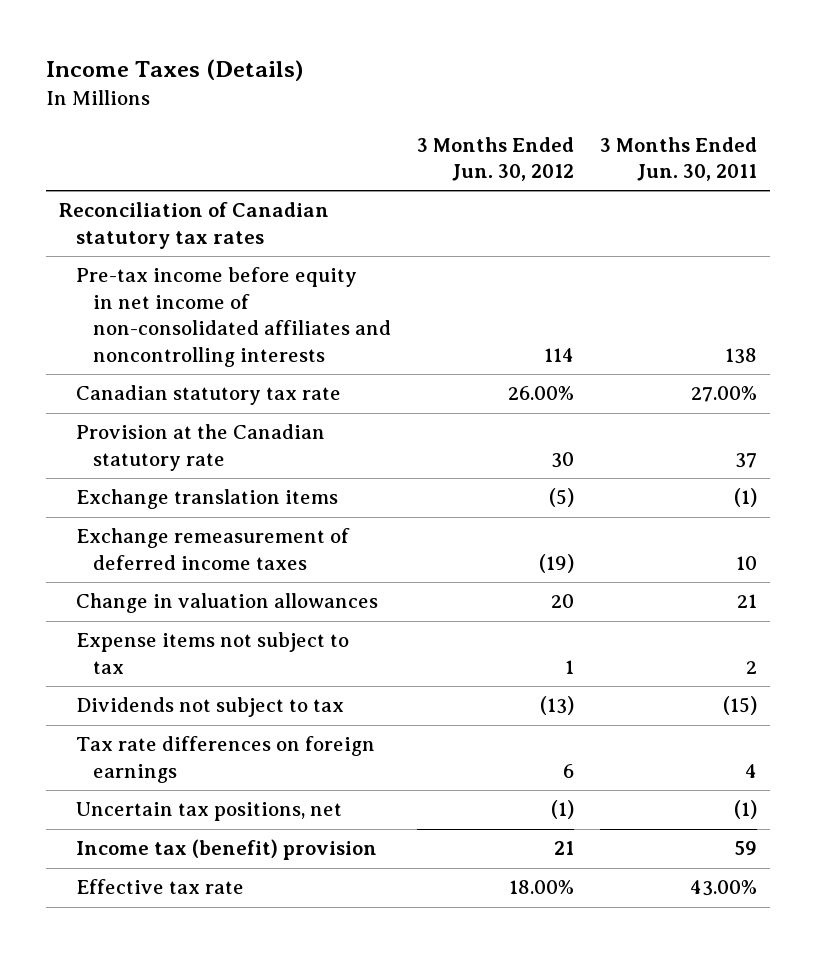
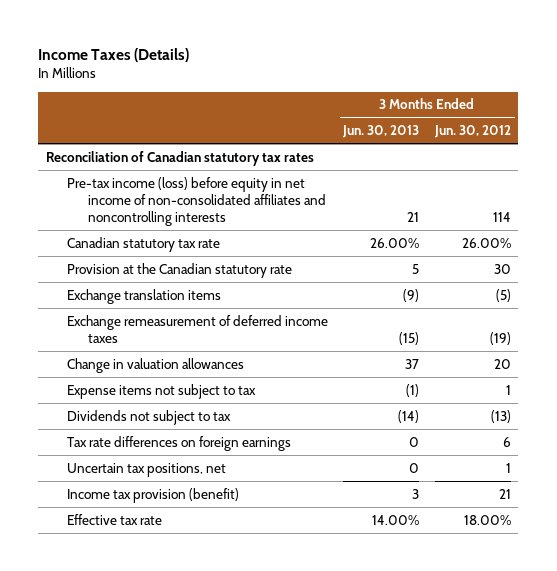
[600,136,758,182] 3 Months Ended Jun. 30, 2011 -> none
none -> [342,125,420,139] Jun. 30, 2013
[76,267,392,367] Pre-tax income before equity in net income of non-consolidated affiliates and noncontrolling interests -> [67,176,327,227] Pre-tax income (loss) before equity in net income of non-consolidated affiliates and noncontrolling interests
[551,800,575,820] (1) -> [505,462,511,473] 1
[76,839,378,861] Income tax (benefit) provision -> [67,487,240,503] Income tax provision (benefit)

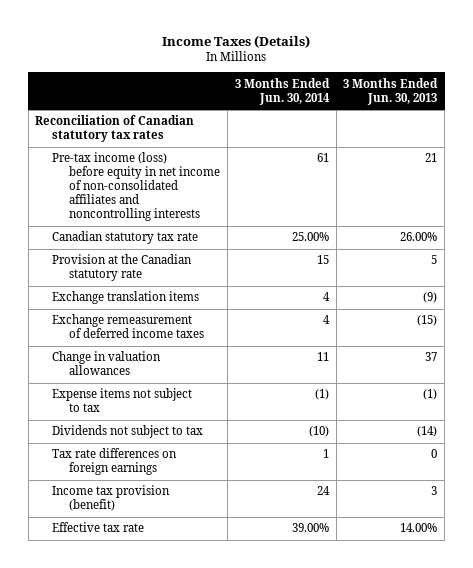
[433,125,511,139] Jun. 30, 2012 -> none
none -> [234,77,330,105] 3 Months Ended Jun. 30, 2014
[67,462,227,477] Uncertain tax positions, net -> none

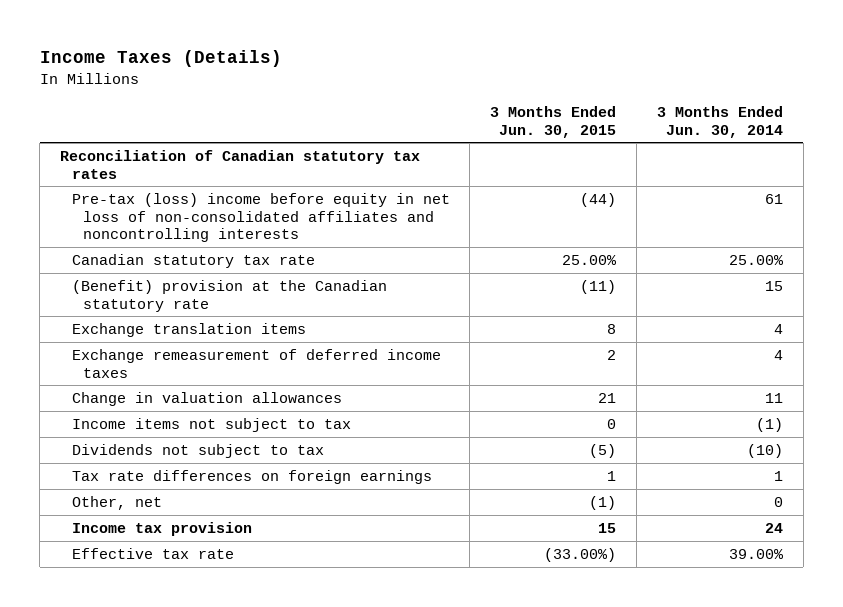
[343,77,439,105] 3 Months Ended Jun. 30, 2013 -> none
none -> [490,105,617,138] 3 Months Ended Jun. 30, 2015
[52,152,221,222] Pre-tax income (loss) before equity in net income of non-consolidated affiliates and noncontrolling interests -> [71,192,450,243] Pre-tax (loss) income before equity in net loss of non-consolidated affiliates and noncontrolling interests
[52,254,193,282] Provision at the Canadian statutory rate -> [71,279,387,312] (Benefit) provision at the Canadian statutory rate
[52,388,193,413] Expense items not subject to tax -> [71,417,351,432] Income items not subject to tax
none -> [71,495,162,510] Other, net
[52,485,171,512] Income tax provision (benefit) -> [71,521,252,536] Income tax provision

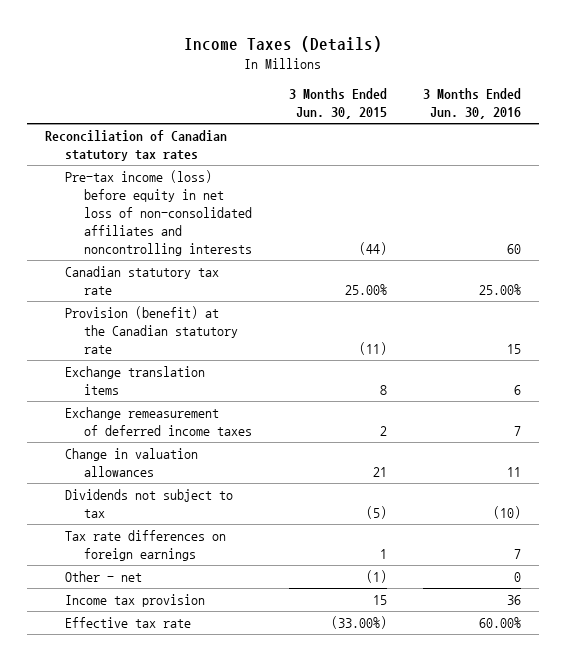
[656,105,783,138] 3 Months Ended Jun. 30, 2014 -> none
none -> [423,88,522,120] 3 Months Ended Jun. 30, 2016
[71,192,450,243] Pre-tax (loss) income before equity in net loss of non-consolidated affiliates and noncontrolling interests -> [64,169,253,256] Pre-tax income (loss) before equity in net loss of non-consolidated affiliates and noncontrolling interests
[71,279,387,312] (Benefit) provision at the Canadian statutory rate -> [64,305,239,354] Provision (benefit) at the Canadian statutory rate
[71,417,351,432] Income items not subject to tax -> none
[71,495,162,510] Other, net -> [64,570,142,582] Other - net

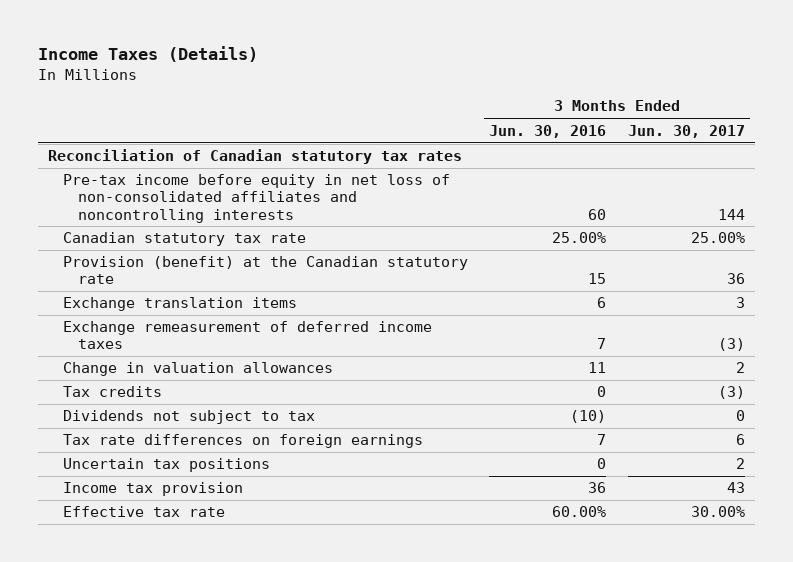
[288,88,387,120] 3 Months Ended Jun. 30, 2015 -> none
none -> [627,124,745,138] Jun. 30, 2017
[64,169,253,256] Pre-tax income (loss) before equity in net loss of non-consolidated affiliates and noncontrolling interests -> [63,174,451,223] Pre-tax income before equity in net loss of non-consolidated affiliates and noncontrolling interests
none -> [63,386,163,398] Tax credits
[64,570,142,582] Other - net -> none
none -> [63,458,271,473] Uncertain tax positions

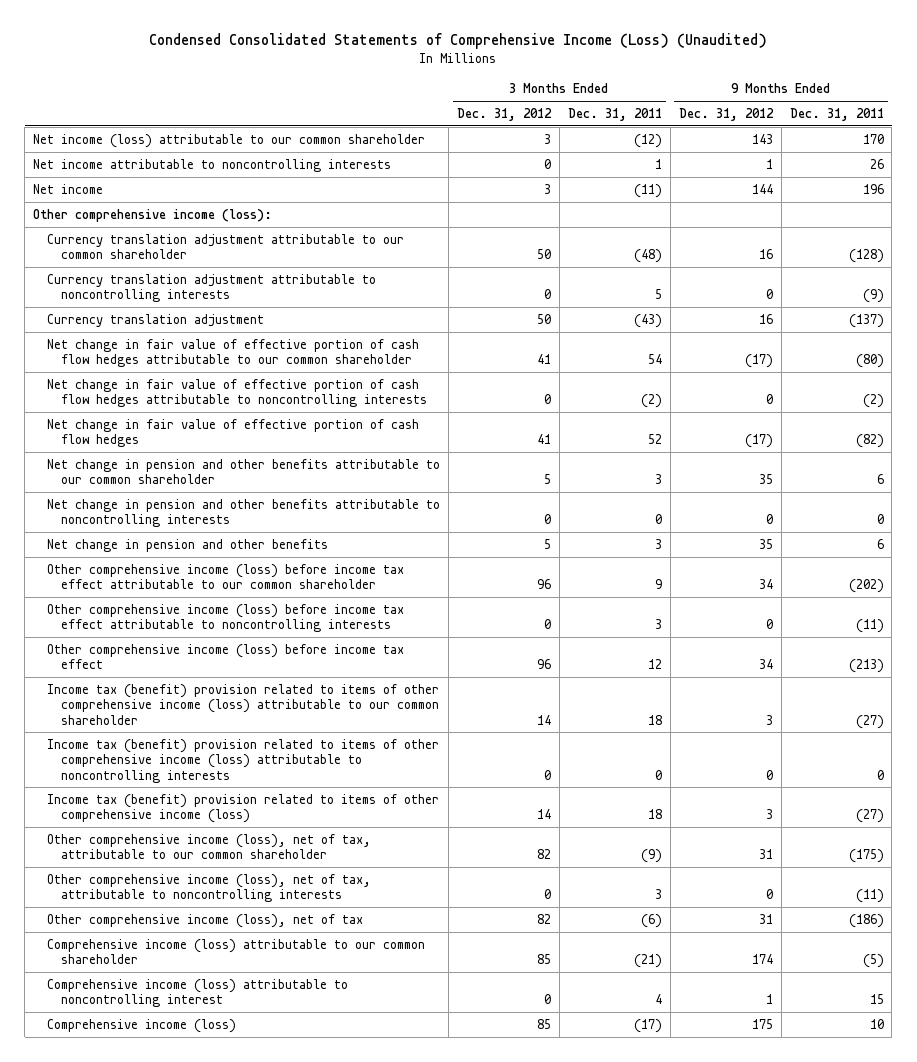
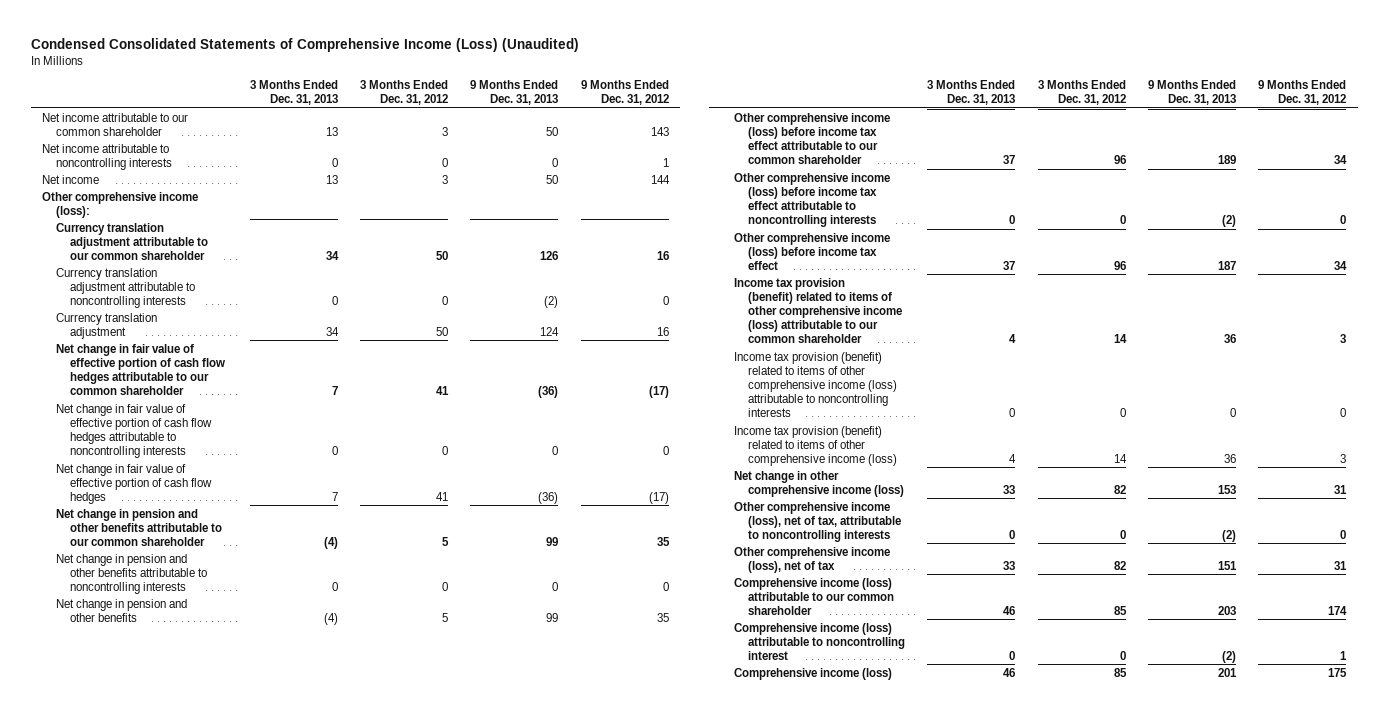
[567,108,662,122] Dec. 31, 2011 -> none
[789,108,884,122] Dec. 31, 2011 -> none
none -> [249,80,338,106] 3 Months Ended Dec. 31, 2013
none -> [470,80,559,106] 9 Months Ended Dec. 31, 2013
[33,133,426,148] Net income (loss) attributable to our common shareholder -> [42,112,189,136] Net income attributable to our common shareholder
[47,683,440,725] Income tax (benefit) provision related to items of other comprehensive income (loss) attributable to our common shareholder -> [734,277,902,343] Income tax provision (benefit) related to items of other comprehensive income (loss) attributable to our common shareholder
[47,738,440,783] Income tax (benefit) provision related to items of other comprehensive income (loss) attributable to noncontrolling interests -> [734,351,897,417] Income tax provision (benefit) related to items of other comprehensive income (loss) attributable to noncontrolling interests
[47,793,440,824] Income tax (benefit) provision related to items of other comprehensive income (loss) -> [734,425,897,466] Income tax provision (benefit) related to items of other comprehensive income (loss)
[47,833,372,860] Other comprehensive income (loss), net of tax, attributable to our common shareholder -> [734,470,904,497] Net change in other comprehensive income (loss)

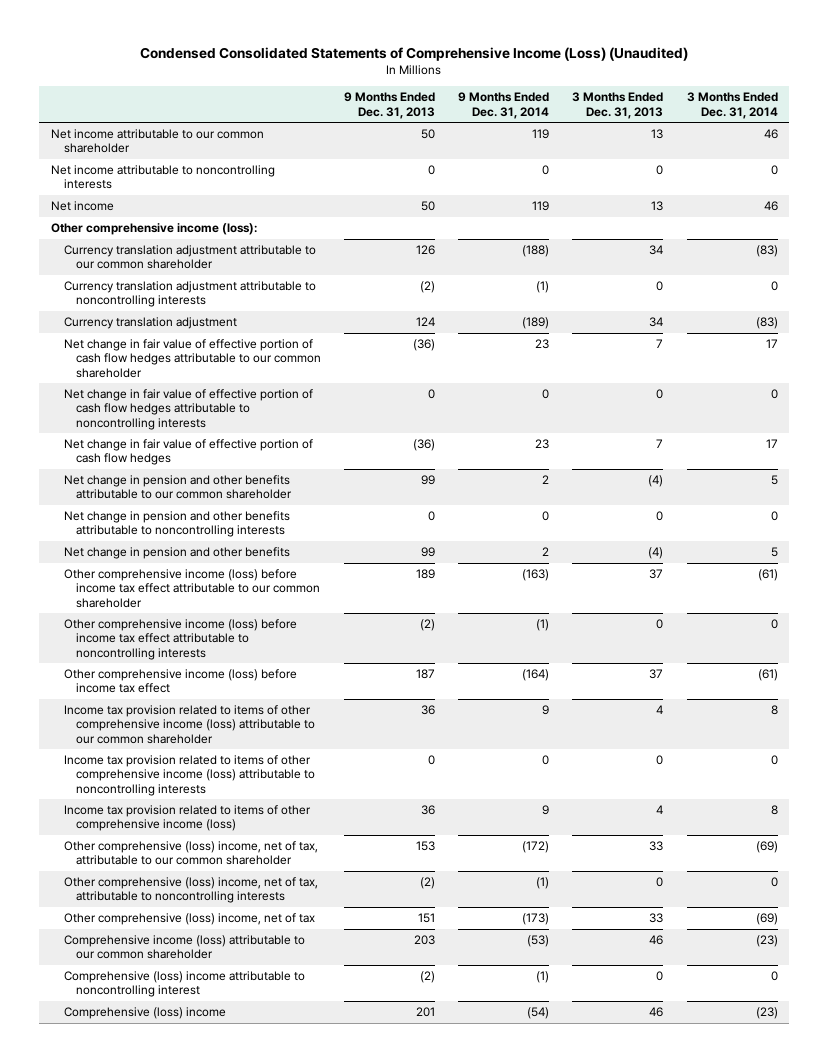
[360,80,449,106] 3 Months Ended Dec. 31, 2012 -> none
[580,80,669,106] 9 Months Ended Dec. 31, 2012 -> none
none -> [458,92,550,119] 9 Months Ended Dec. 31, 2014
none -> [686,92,778,119] 3 Months Ended Dec. 31, 2014
[734,277,902,343] Income tax provision (benefit) related to items of other comprehensive income (loss) attributable to our common shareholder -> [63,705,316,744] Income tax provision related to items of other comprehensive income (loss) attributable to our common shareholder
[734,351,897,417] Income tax provision (benefit) related to items of other comprehensive income (loss) attributable to noncontrolling interests -> [63,755,316,796] Income tax provision related to items of other comprehensive income (loss) attributable to noncontrolling interests
[734,425,897,466] Income tax provision (benefit) related to items of other comprehensive income (loss) -> [63,805,311,832] Income tax provision related to items of other comprehensive income (loss)
[734,470,904,497] Net change in other comprehensive income (loss) -> [63,841,318,866] Other comprehensive (loss) income, net of tax, attributable to our common shareholder
[734,501,901,542] Other comprehensive income (loss), net of tax, attributable to noncontrolling interests -> [63,877,318,904] Other comprehensive (loss) income, net of tax, attributable to noncontrolling interests
[734,546,891,573] Other comprehensive income (loss), net of tax -> [63,913,315,926] Other comprehensive (loss) income, net of tax
[734,622,905,660] Comprehensive income (loss) attributable to noncontrolling interest -> [63,971,305,998] Comprehensive (loss) income attributable to noncontrolling interest
[734,667,893,680] Comprehensive income (loss) -> [63,1007,226,1020] Comprehensive (loss) income

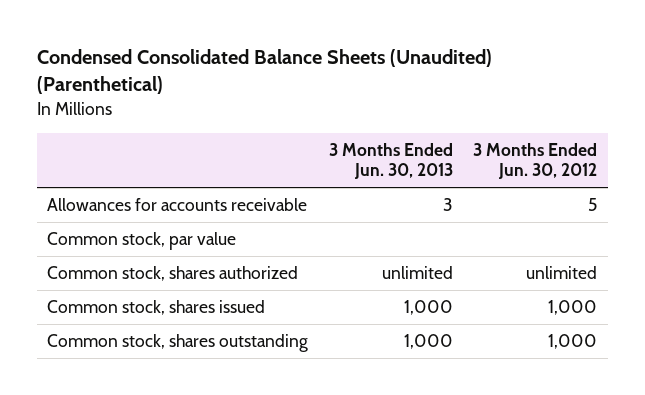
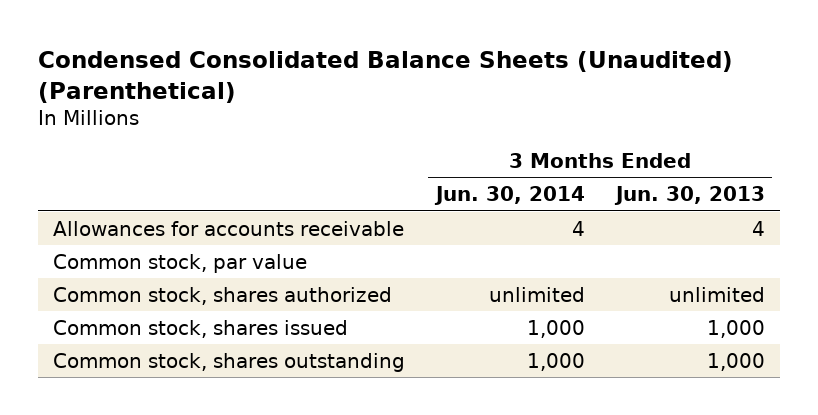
[473,142,598,180] 3 Months Ended Jun. 30, 2012 -> none
none -> [434,186,586,206] Jun. 30, 2014
[442,198,453,212] 3 -> [751,220,765,236] 4

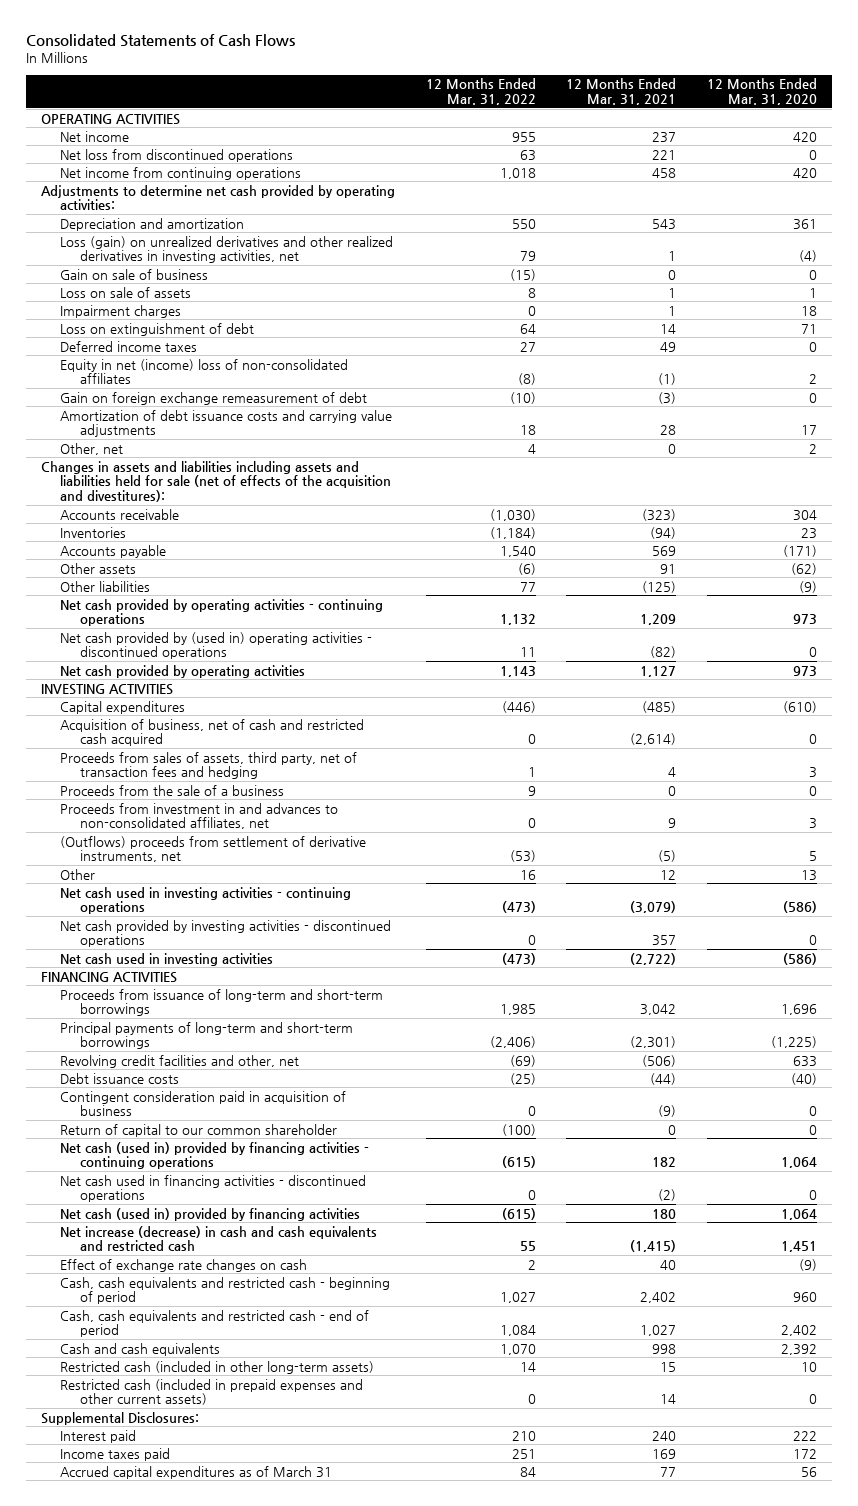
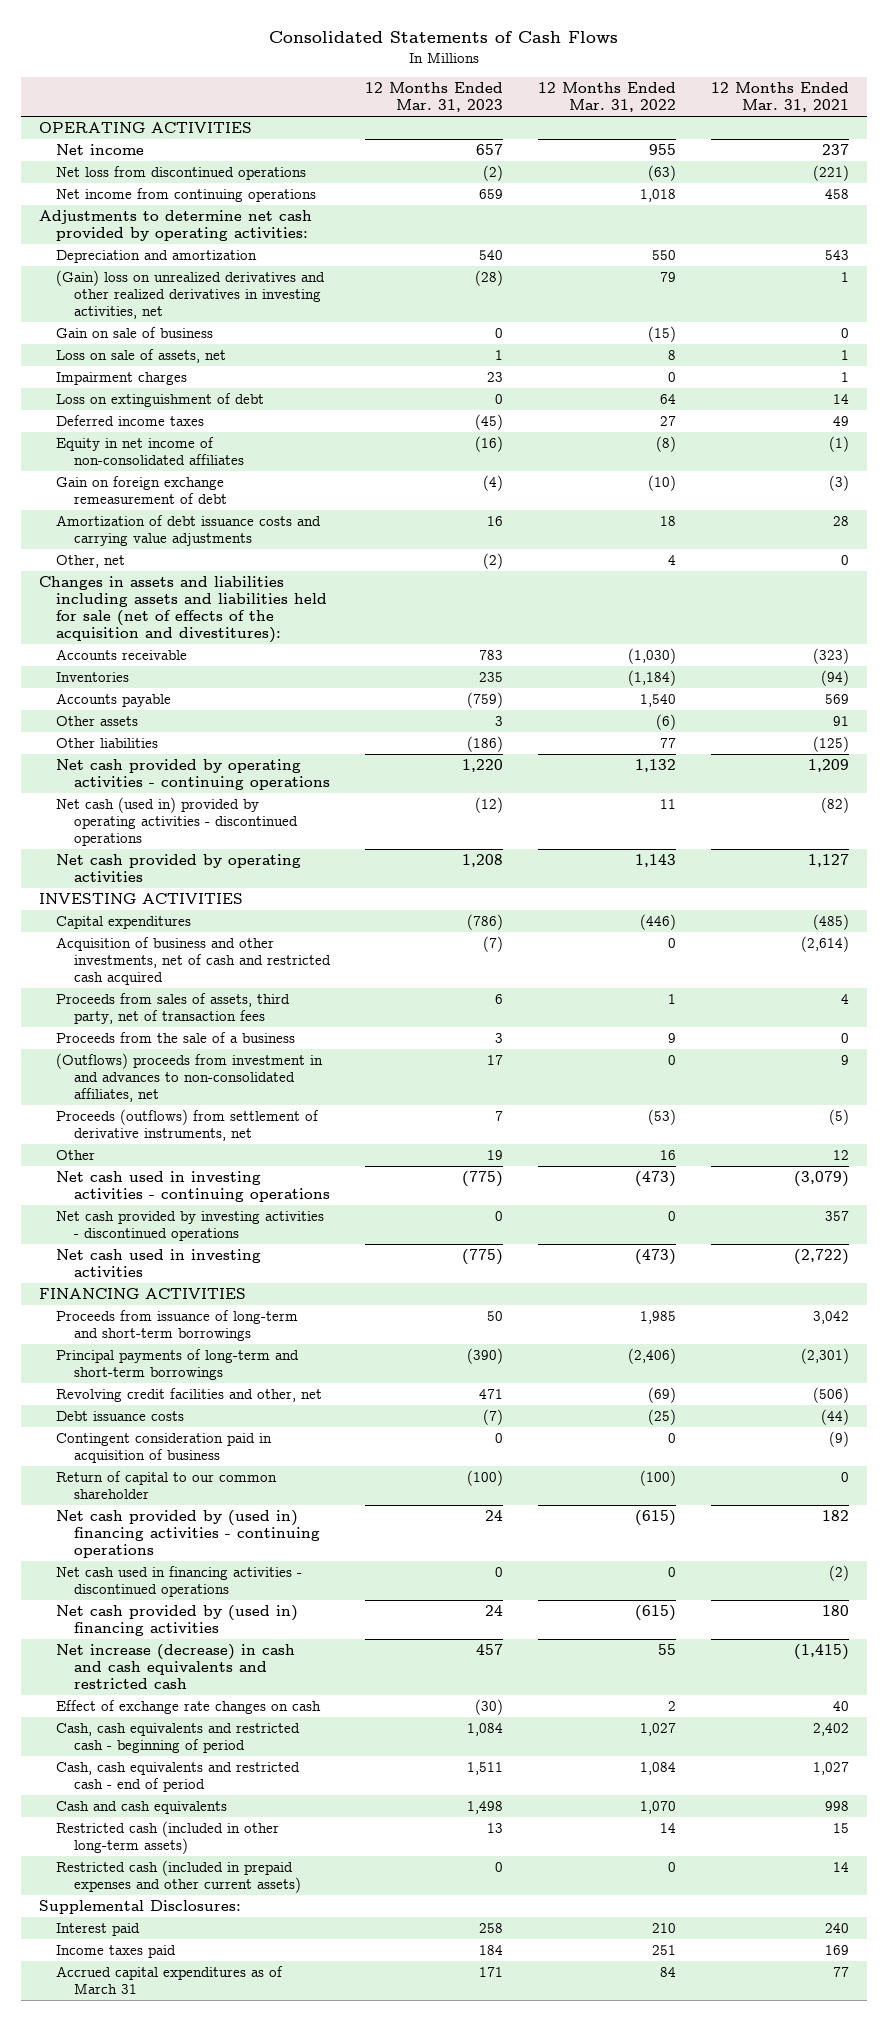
[706,78,817,105] 12 Months Ended Mar. 31, 2020 -> none
none -> [364,82,503,112] 12 Months Ended Mar. 31, 2023
[519,149,536,161] 63 -> [647,165,676,182] (63)
[652,149,677,160] 221 -> [812,165,849,182] (221)
[60,235,394,264] Loss (gain) on unrealized derivatives and other realized derivatives in investing activities, net -> [56,270,326,319] (Gain) loss on unrealized derivatives and other realized derivatives in investing activities, net
[60,286,192,298] Loss on sale of assets -> [56,349,227,364] Loss on sale of assets, net
[60,358,349,385] Equity in net (income) loss of non-consolidated affiliates -> [56,437,244,465] Equity in net income of non-consolidated affiliates
[60,631,373,660] Net cash provided by (used in) operating activities - discontinued operations -> [56,797,298,846] Net cash (used in) provided by operating activities - discontinued operations
[60,718,365,747] Acquisition of business, net of cash and restricted cash acquired -> [56,937,331,985] Acquisition of business and other investments, net of cash and restricted cash acquired
[60,751,358,780] Proceeds from sales of assets, third party, net of transaction fees and hedging -> [56,993,291,1024] Proceeds from sales of assets, third party, net of transaction fees
[60,802,339,830] Proceeds from investment in and advances to non-consolidated affiliates, net -> [56,1053,324,1102] (Outflows) proceeds from investment in and advances to non-consolidated affiliates, net
[60,835,367,863] (Outflows) proceeds from settlement of derivative instruments, net -> [56,1109,320,1141] Proceeds (outflows) from settlement of derivative instruments, net
[60,1141,370,1170] Net cash (used in) provided by financing activities - continuing operations -> [56,1510,320,1558] Net cash provided by (used in) financing activities - continuing operations
[60,1207,361,1221] Net cash (used in) provided by financing activities -> [56,1605,299,1636] Net cash provided by (used in) financing activities

